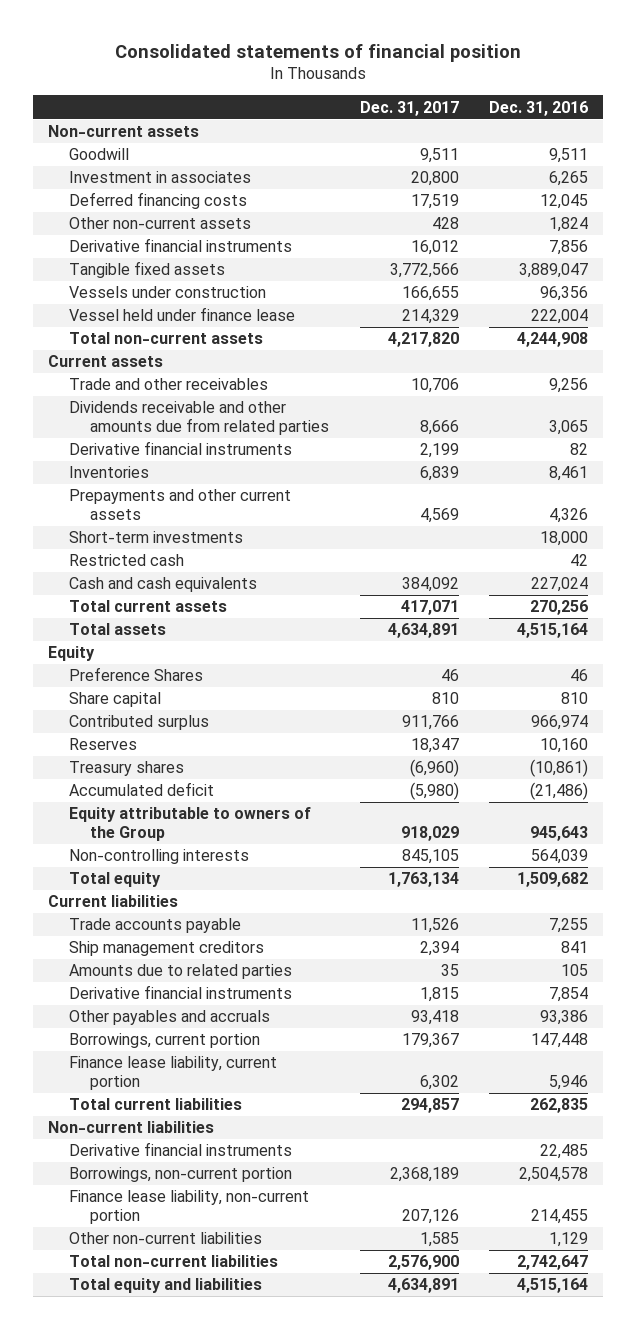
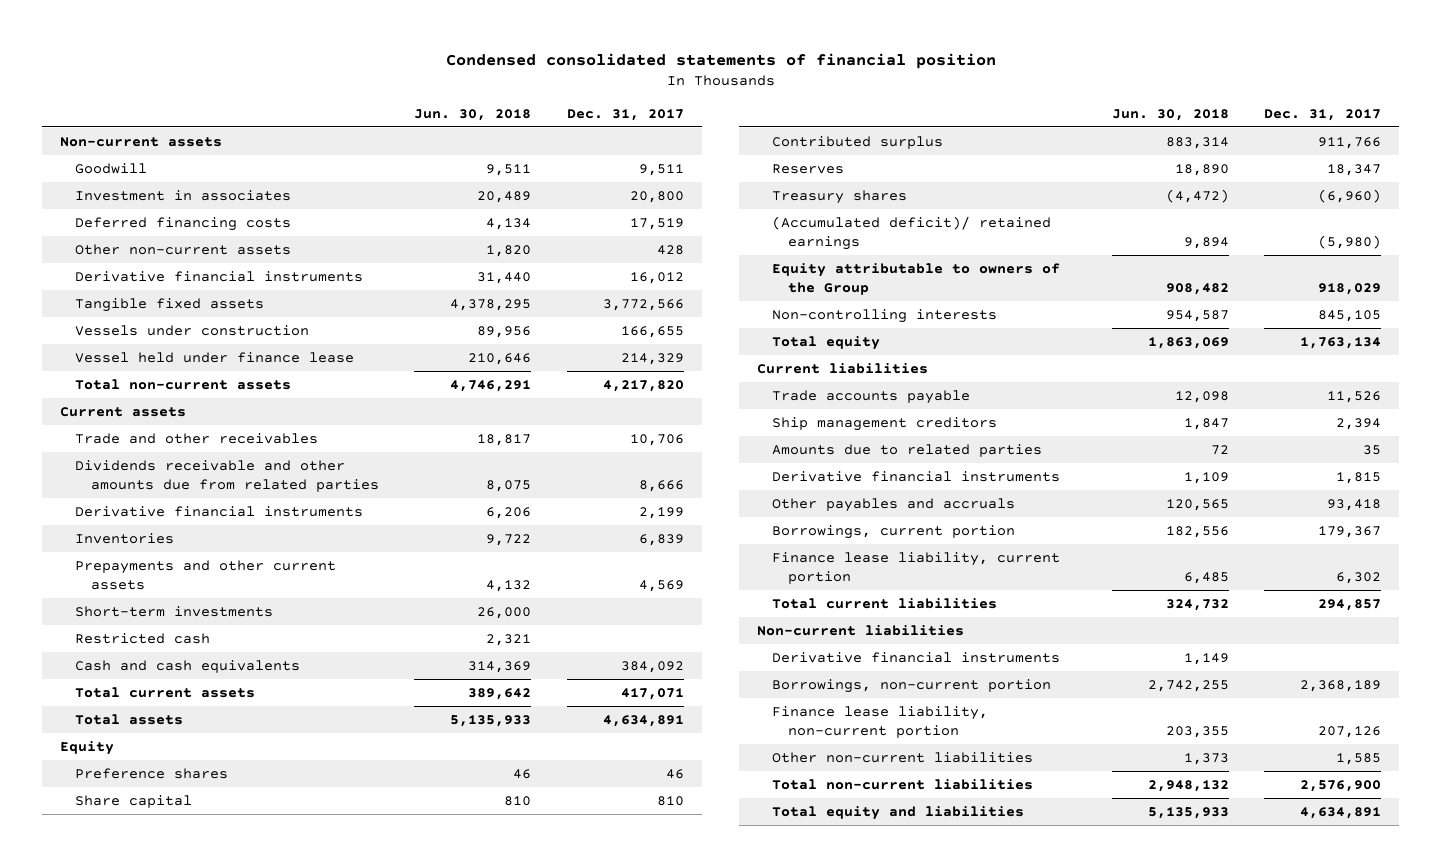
[114,43,521,62] Consolidated statements of financial position -> [445,53,996,70] Condensed consolidated statements of financial position
[488,100,588,116] Dec. 31, 2016 -> none
none -> [414,108,532,121] Jun. 30, 2018
[68,667,203,682] Preference Shares -> [75,767,229,779] Preference shares
[68,782,214,797] Accumulated deficit -> [772,215,1052,251] (Accumulated deficit)/ retained earnings

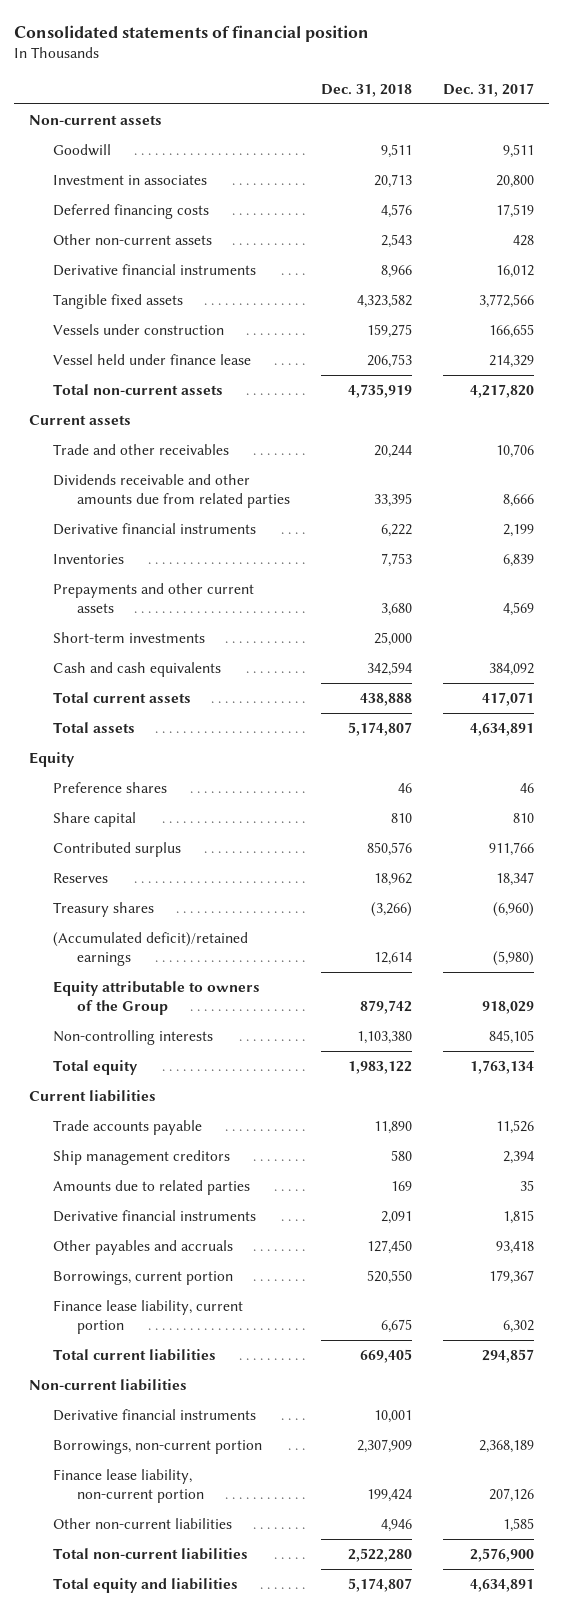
[445,53,996,70] Condensed consolidated statements of financial position -> [13,24,369,42] Consolidated statements of financial position
[414,108,532,121] Jun. 30, 2018 -> none
none -> [320,83,412,97] Dec. 31, 2018
[75,632,211,644] Restricted cash -> none
[772,215,1052,251] (Accumulated deficit)/ retained earnings -> [53,931,249,967] (Accumulated deficit)/retained earnings

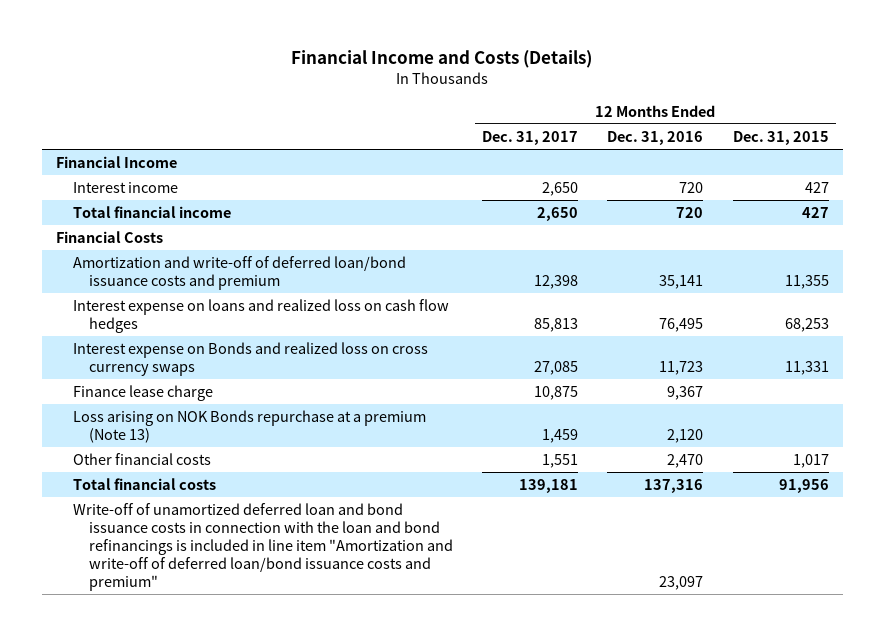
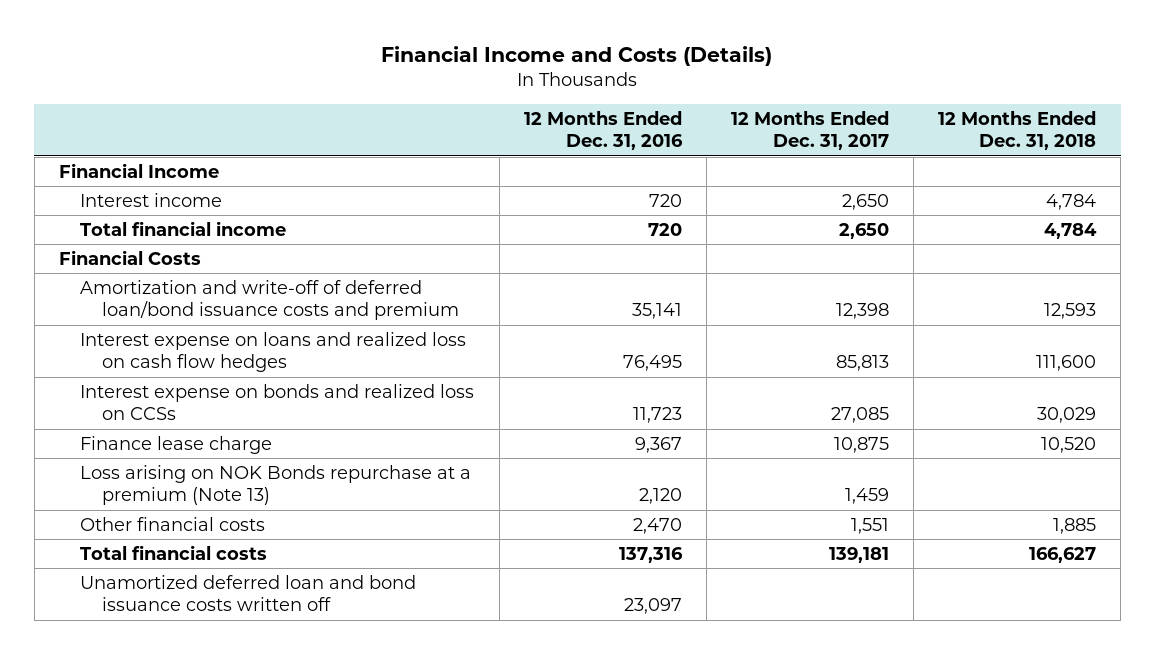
[732,130,829,145] Dec. 31, 2015 -> none
none -> [938,111,1097,151] 12 Months Ended Dec. 31, 2018
[72,342,428,376] Interest expense on Bonds and realized loss on cross currency swaps -> [80,384,475,421] Interest expense on bonds and realized loss on CCSs
[72,503,454,591] Write-off of unamortized deferred loan and bond issuance costs in connection with the loan and bond refinancings is included in line item "Amortization and write-off of deferred loan/bond issuance costs and premium" -> [80,575,417,612] Unamortized deferred loan and bond issuance costs written off

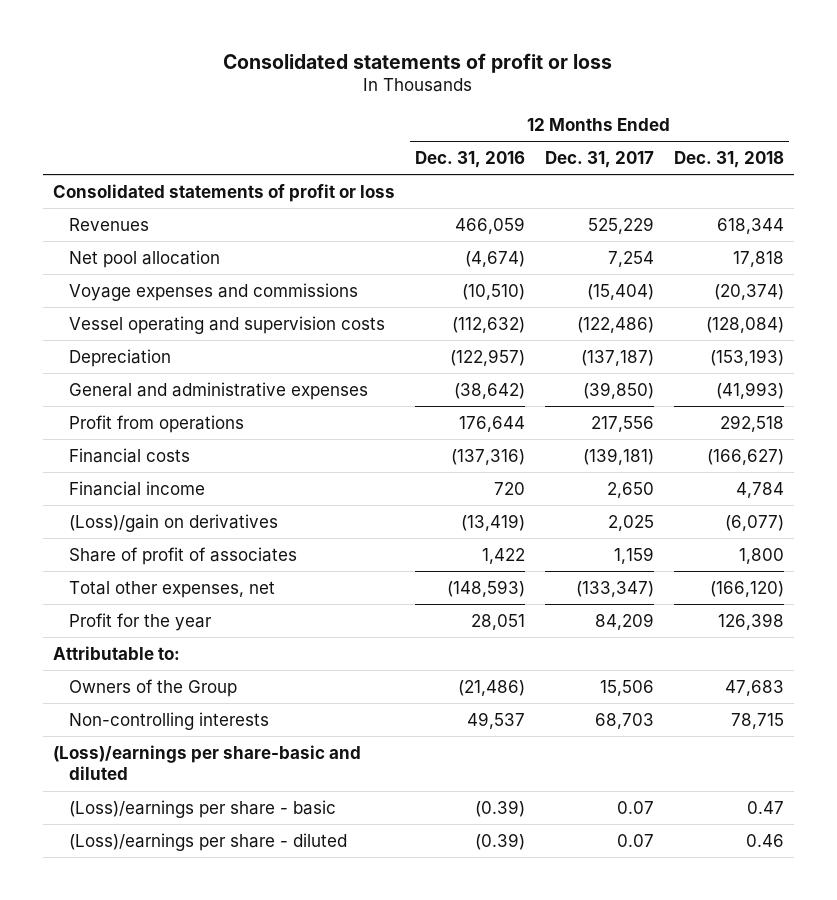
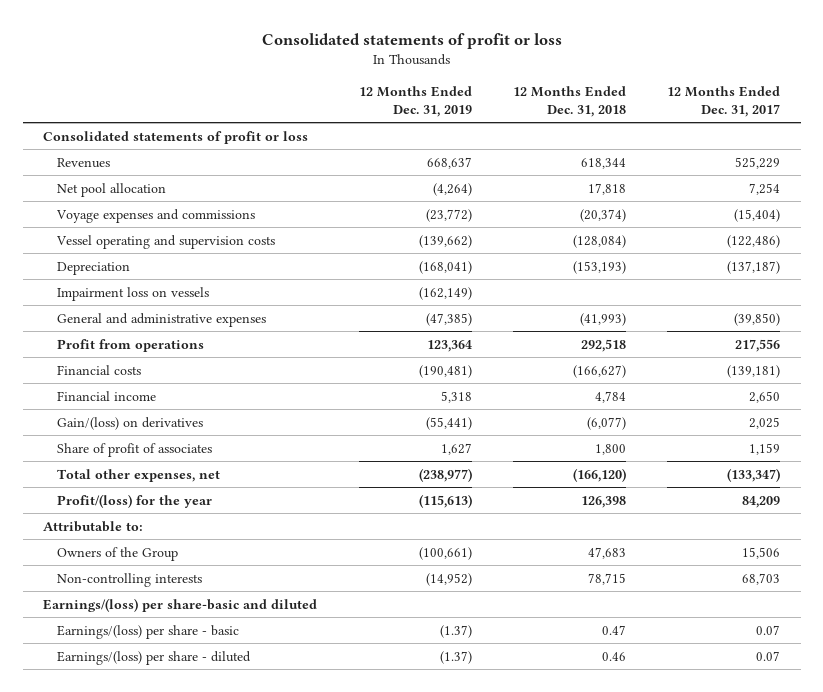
[414,150,525,168] Dec. 31, 2016 -> none
none -> [358,86,472,117] 12 Months Ended Dec. 31, 2019
none -> [56,286,209,301] Impairment loss on vessels
[68,513,278,532] (Loss)/gain on derivatives -> [56,416,203,430] Gain/(loss) on derivatives
[68,612,212,631] Profit for the year -> [56,493,212,508] Profit/(loss) for the year
[52,744,361,781] (Loss)/earnings per share-basic and diluted -> [43,597,318,612] Earnings/(loss) per share-basic and diluted
[68,799,336,818] (Loss)/earnings per share - basic -> [56,624,239,639] Earnings/(loss) per share - basic
[68,832,347,851] (Loss)/earnings per share - diluted -> [56,650,251,665] Earnings/(loss) per share - diluted

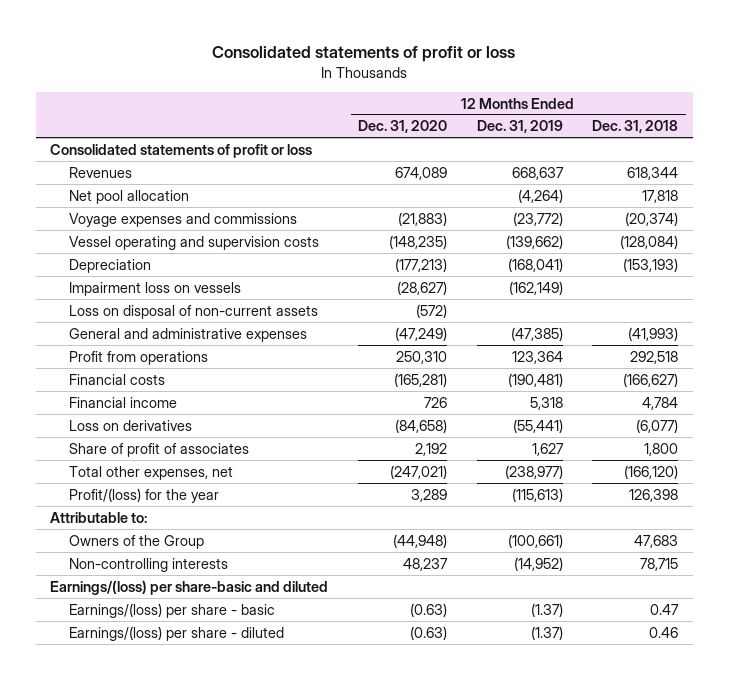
[666,86,780,117] 12 Months Ended Dec. 31, 2017 -> none
none -> [358,120,448,134] Dec. 31, 2020
none -> [68,304,318,319] Loss on disposal of non-current assets
[56,416,203,430] Gain/(loss) on derivatives -> [68,419,192,431] Loss on derivatives

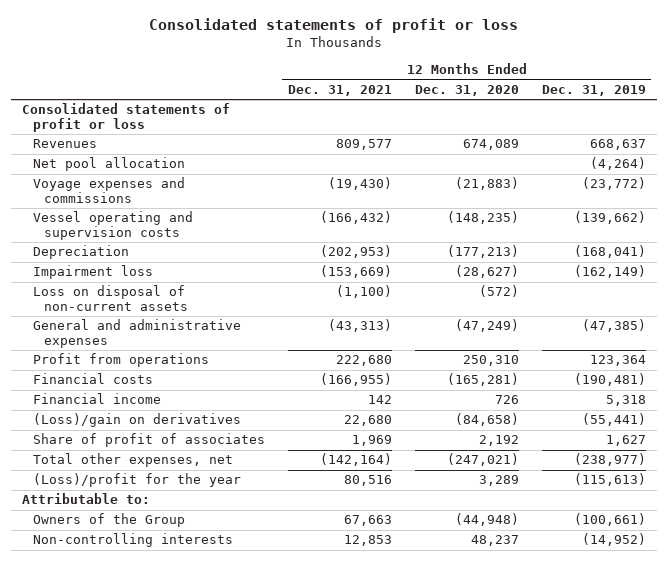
[592,120,679,134] Dec. 31, 2018 -> none
none -> [288,84,393,96] Dec. 31, 2021
[68,281,241,296] Impairment loss on vessels -> [33,265,154,280] Impairment loss
[68,419,192,431] Loss on derivatives -> [33,413,242,428] (Loss)/gain on derivatives
[68,487,219,503] Profit/(loss) for the year -> [33,473,242,488] (Loss)/profit for the year
[50,579,329,595] Earnings/(loss) per share-basic and diluted -> none
[68,602,275,618] Earnings/(loss) per share - basic -> none
[68,625,284,641] Earnings/(loss) per share - diluted -> none

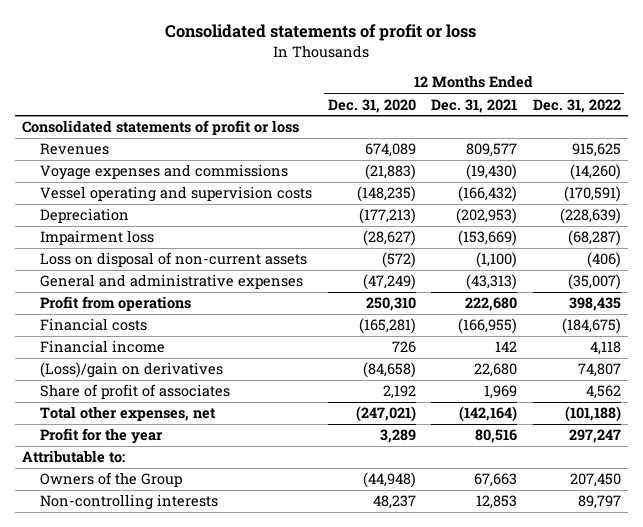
[541,84,646,96] Dec. 31, 2019 -> none
none -> [532,98,621,113] Dec. 31, 2022
[33,157,186,172] Net pool allocation -> none
[33,473,242,488] (Loss)/profit for the year -> [40,428,164,445] Profit for the year

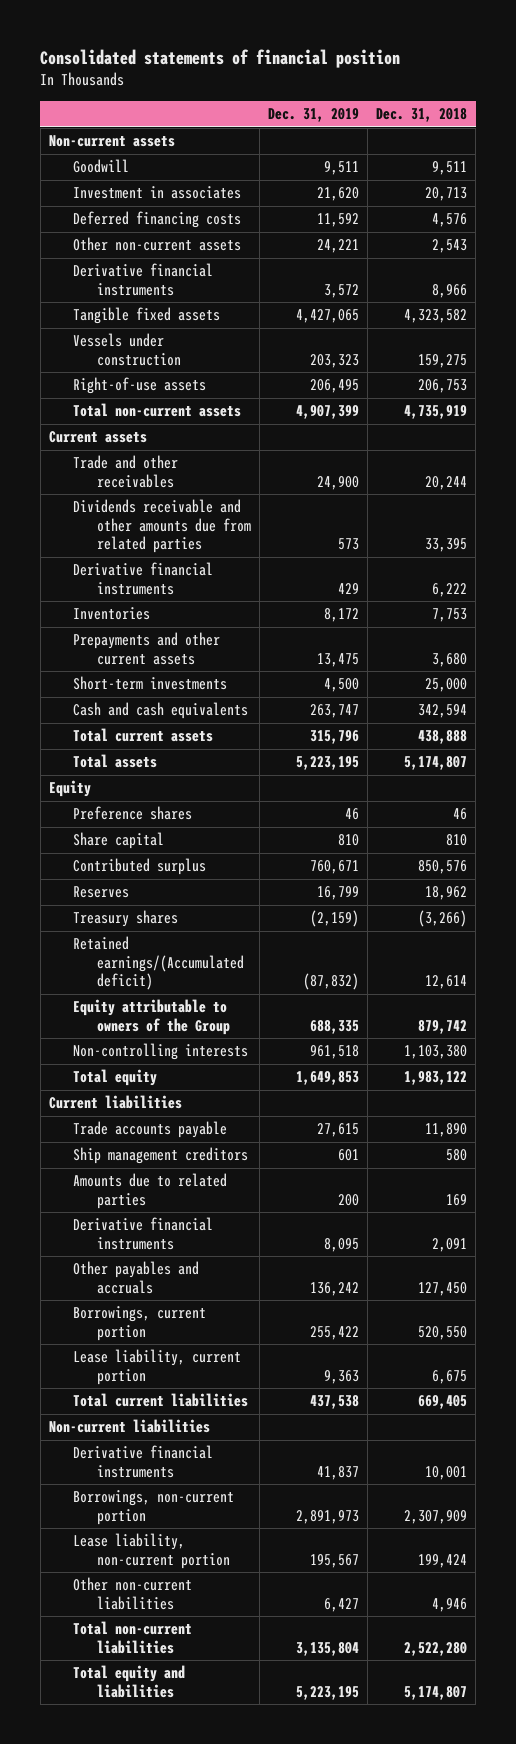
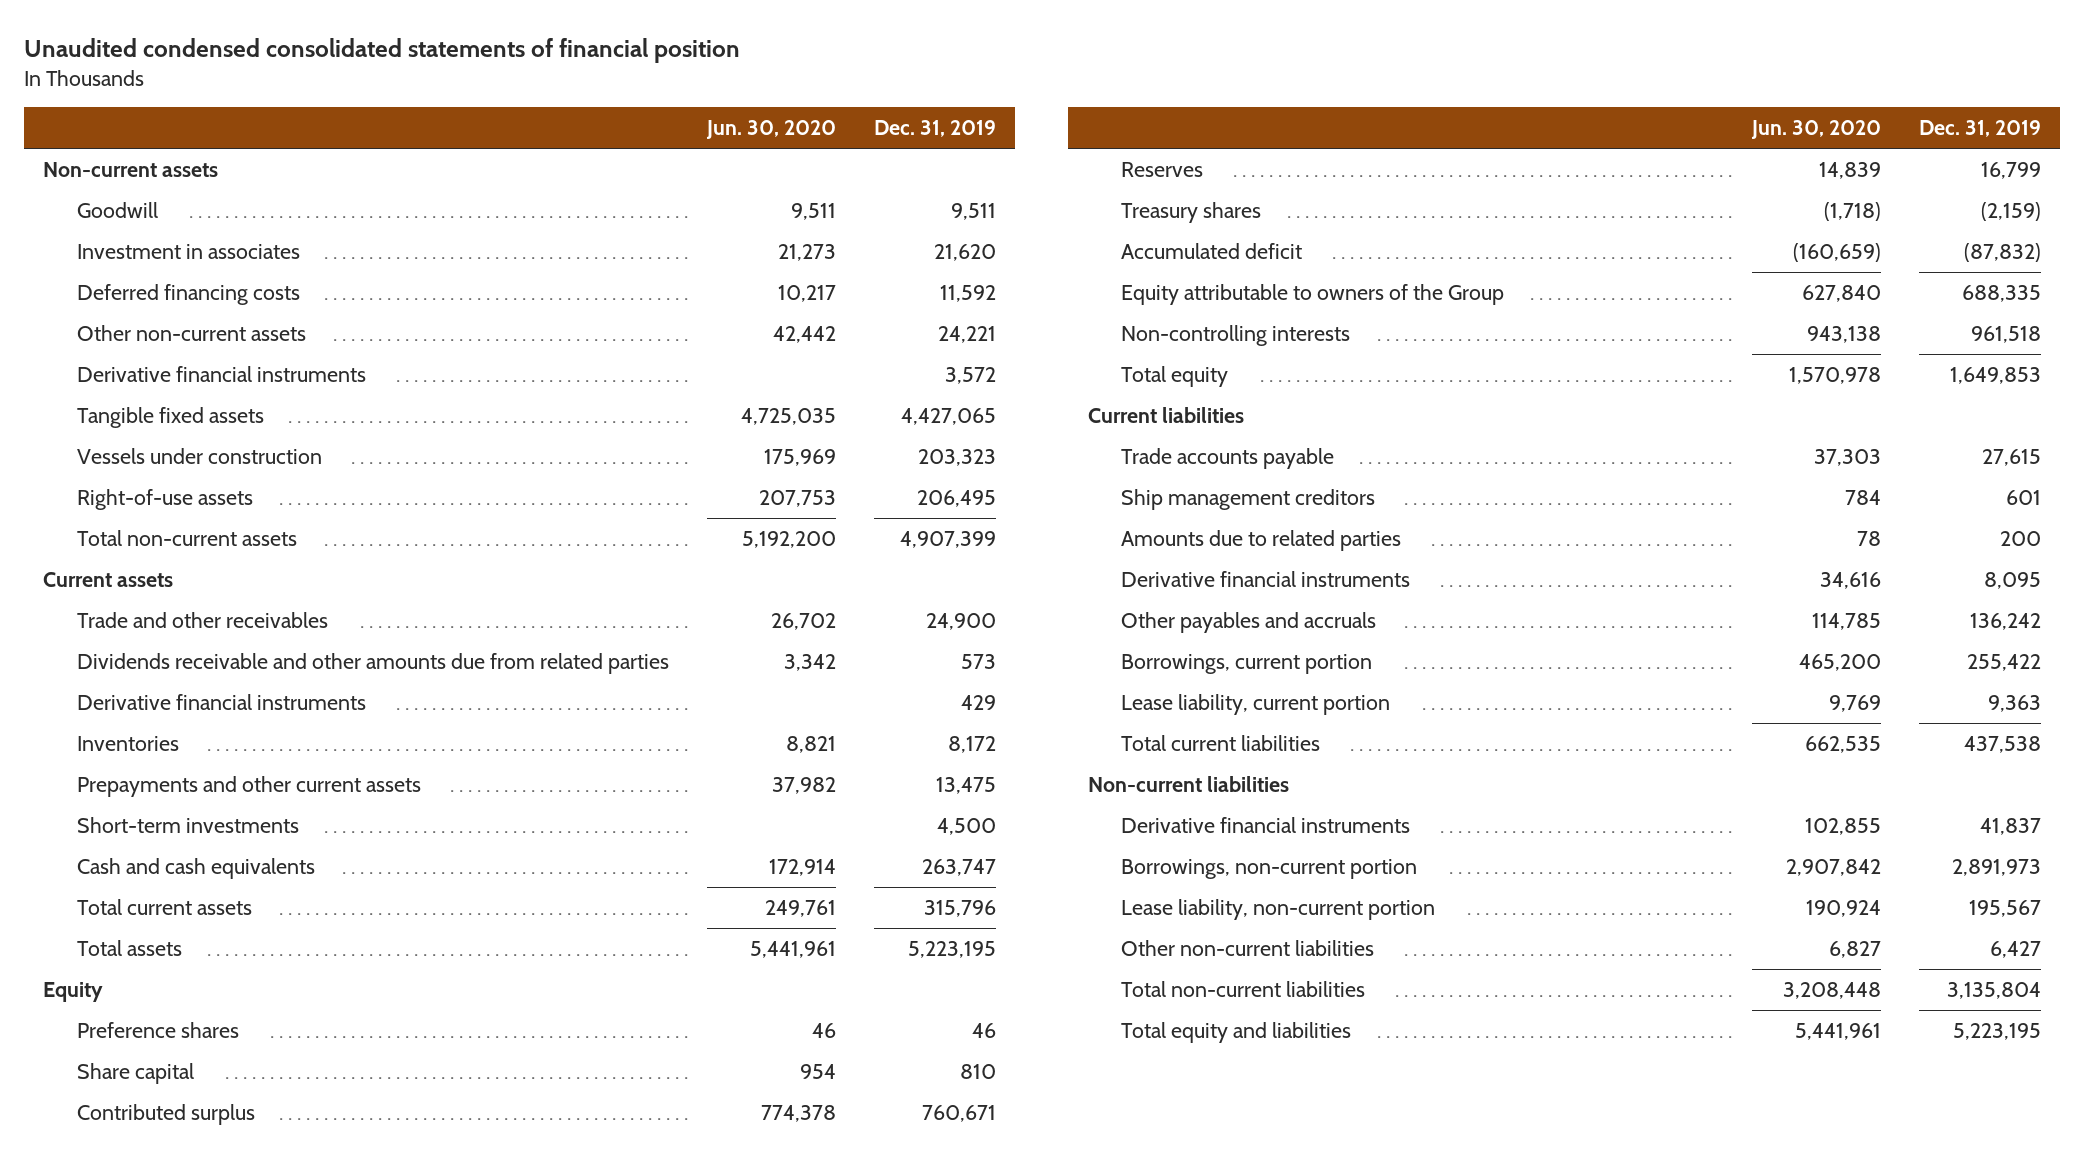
[40,49,401,69] Consolidated statements of financial position -> [23,37,740,63] Unaudited condensed consolidated statements of financial position
[376,108,468,123] Dec. 31, 2018 -> none
none -> [705,119,836,139] Jun. 30, 2020
[72,936,245,991] Retained earnings/(Accumulated deficit) -> [1121,242,1303,259] Accumulated deficit

